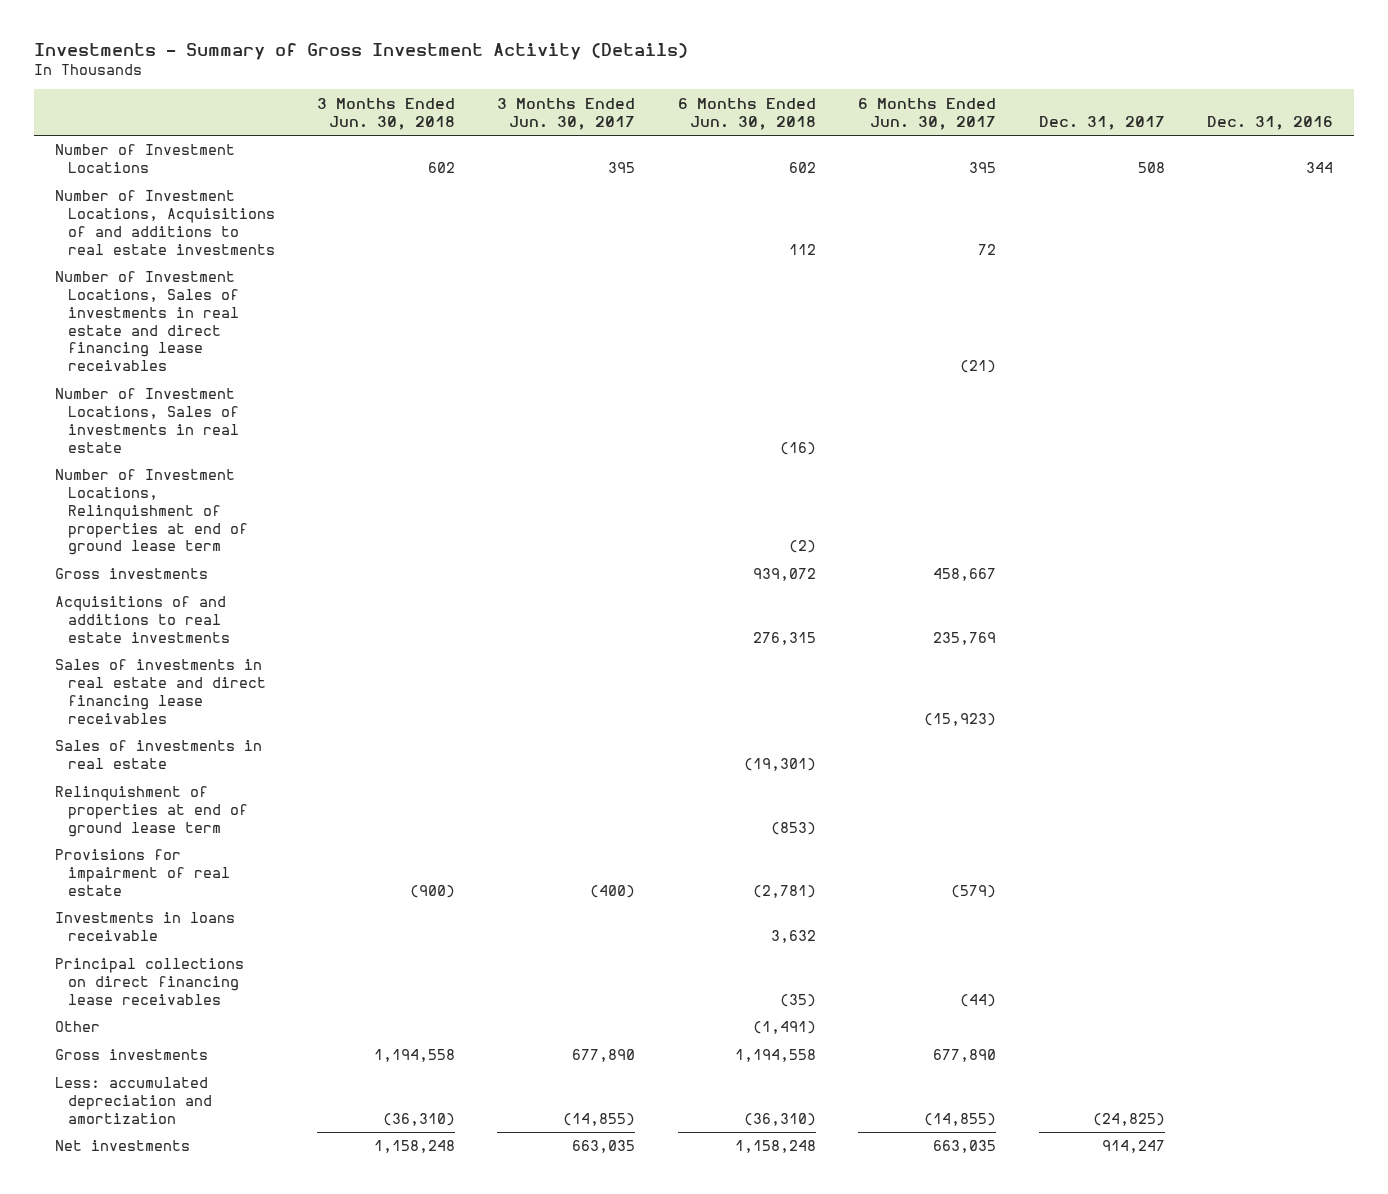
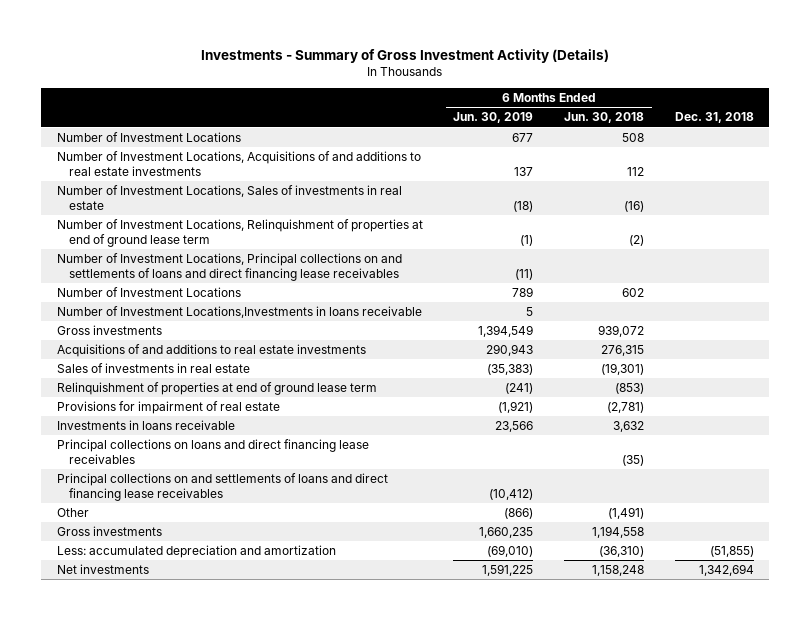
[317,97,456,130] 3 Months Ended Jun. 30, 2018 -> none
[497,97,636,130] 3 Months Ended Jun. 30, 2017 -> none
[858,97,997,130] 6 Months Ended Jun. 30, 2017 -> none
[1038,115,1165,130] Dec. 31, 2017 -> none
[1207,115,1334,130] Dec. 31, 2016 -> none
none -> [453,112,534,124] Jun. 30, 2019
none -> [674,112,754,124] Dec. 31, 2018
none -> [56,132,241,143] Number of Investment Locations
[54,271,239,372] Number of Investment Locations, Sales of investments in real estate and direct financing lease receivables -> none
none -> [56,253,402,281] Number of Investment Locations, Principal collections on and settlements of loans and direct financing lease receivables
[54,144,235,174] Number of Investment Locations -> [56,287,241,298] Number of Investment Locations
none -> [56,306,422,319] Number of Investment Locations,Investments in loans receivable
[54,659,266,724] Sales of investments in real estate and direct financing lease receivables -> none
[54,958,244,1005] Principal collections on direct financing lease receivables -> [56,439,369,464] Principal collections on loans and direct financing lease receivables
none -> [56,473,388,501] Principal collections on and settlements of loans and direct financing lease receivables

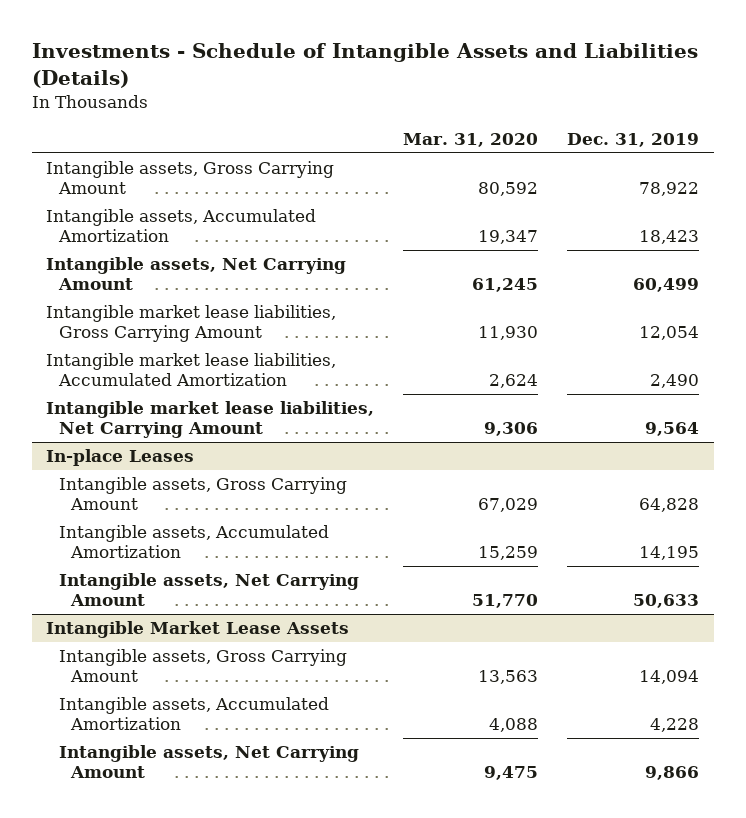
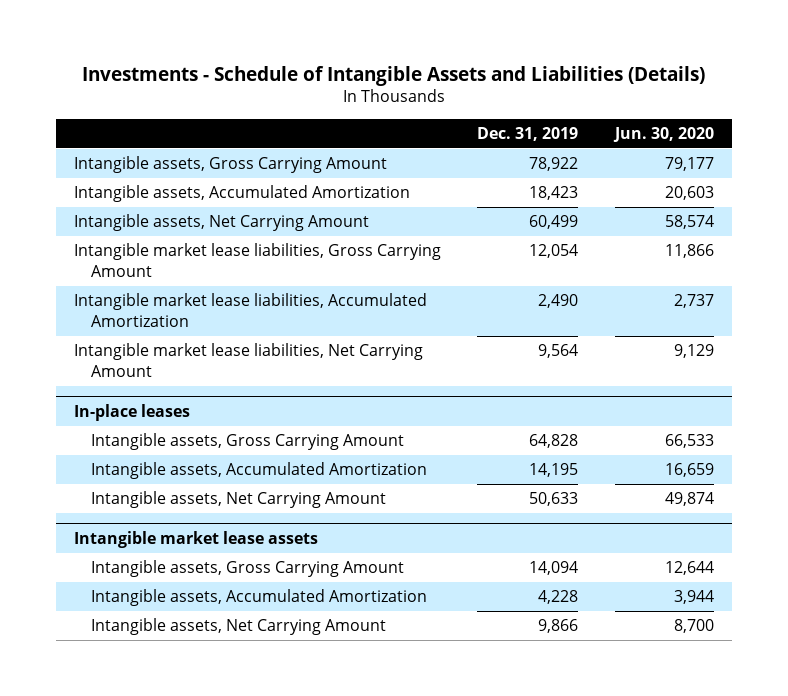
[403,133,539,148] Mar. 31, 2020 -> none
none -> [612,126,714,142] Jun. 30, 2020
[46,449,195,467] In-place Leases -> [73,403,190,421] In-place leases
[46,621,350,639] Intangible Market Lease Assets -> [73,530,318,548] Intangible market lease assets

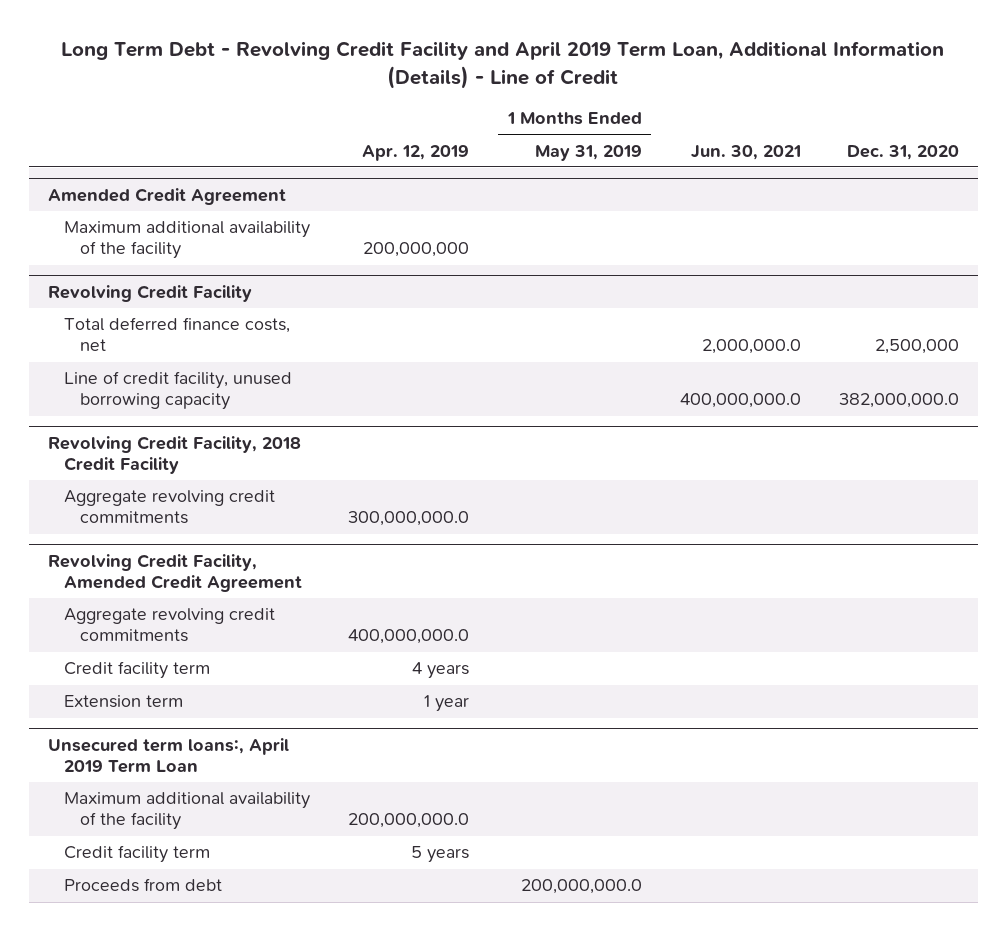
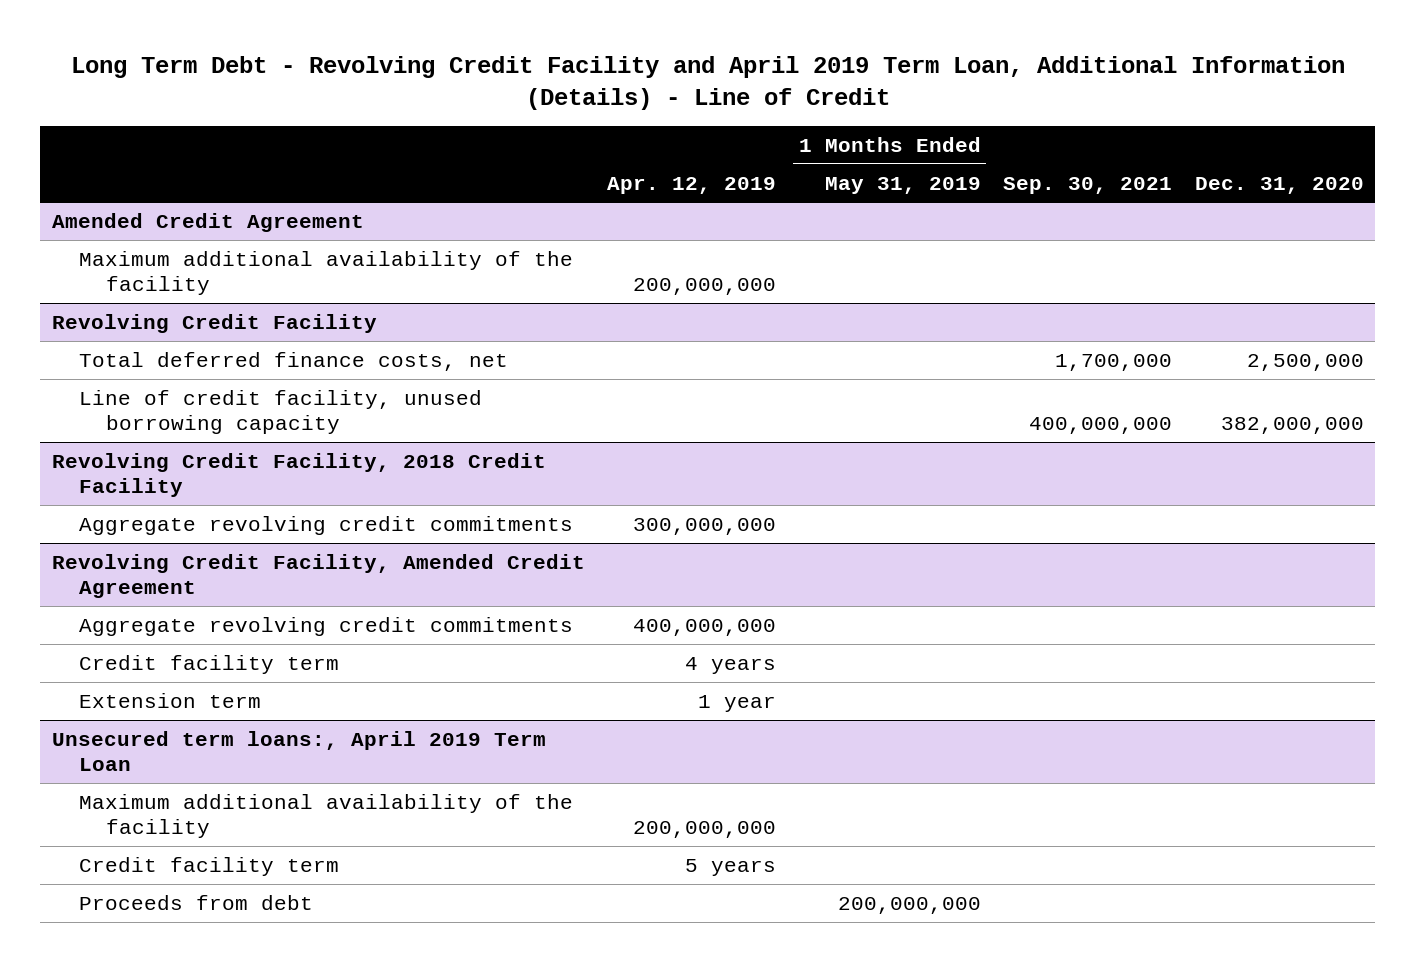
[690,144,801,160] Jun. 30, 2021 -> none
none -> [1003,176,1173,194] Sep. 30, 2021
[839,393,960,409] 382,000,000.0 -> [1221,416,1365,434] 382,000,000
[348,511,470,527] 300,000,000.0 -> [633,517,777,535] 300,000,000
[348,629,470,645] 400,000,000.0 -> [633,618,777,636] 400,000,000
[348,813,470,829] 200,000,000.0 -> [633,820,777,838] 200,000,000
[520,879,642,895] 200,000,000.0 -> [837,896,981,914] 200,000,000

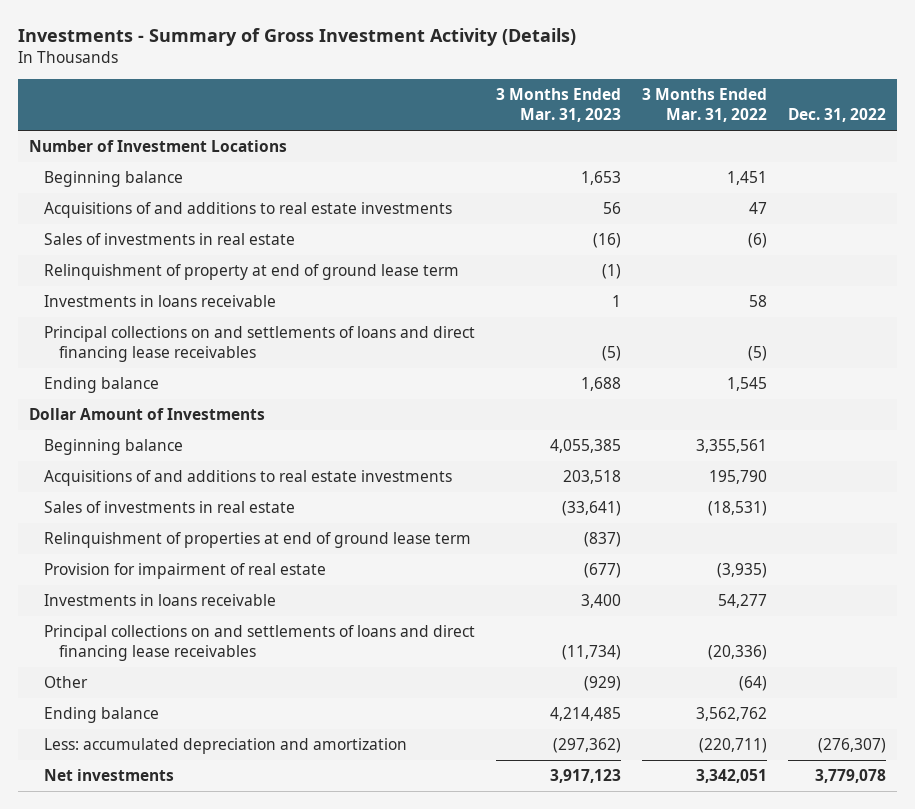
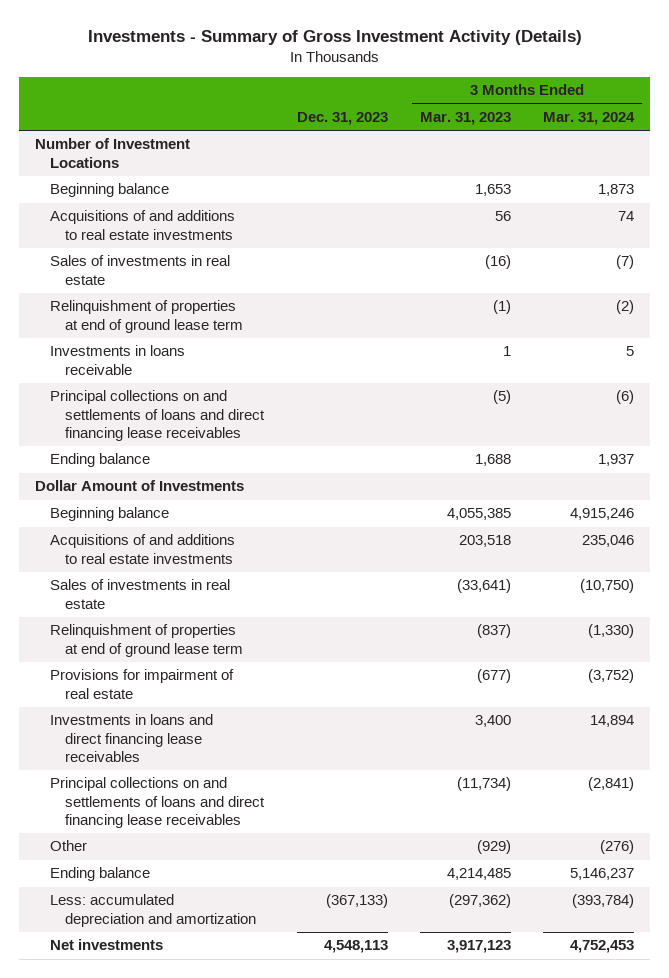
[642,88,768,123] 3 Months Ended Mar. 31, 2022 -> none
[788,108,887,123] Dec. 31, 2022 -> none
none -> [296,112,388,126] Dec. 31, 2023
none -> [543,112,636,126] Mar. 31, 2024
[43,264,459,281] Relinquishment of property at end of ground lease term -> [50,300,244,333] Relinquishment of properties at end of ground lease term
[43,563,326,580] Provision for impairment of real estate -> [50,669,235,699] Provisions for impairment of real estate
[43,594,276,607] Investments in loans receivable -> [50,714,214,763] Investments in loans and direct financing lease receivables

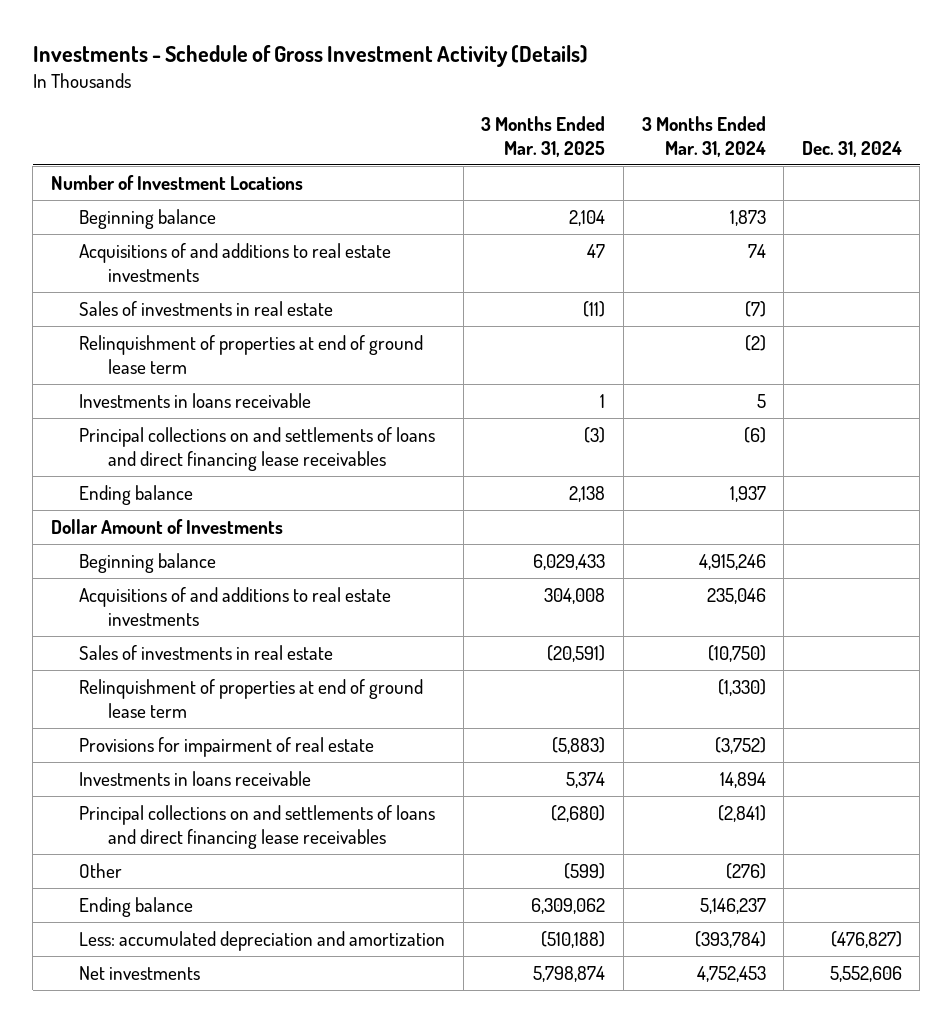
[87,29,582,45] Investments - Summary of Gross Investment Activity (Details) -> [32,45,588,68] Investments - Schedule of Gross Investment Activity (Details)
[296,112,388,126] Dec. 31, 2023 -> none
[419,112,511,126] Mar. 31, 2023 -> none
none -> [481,116,606,157] 3 Months Ended Mar. 31, 2025
none -> [801,140,902,157] Dec. 31, 2024
[50,714,214,763] Investments in loans and direct financing lease receivables -> [79,770,312,786] Investments in loans receivable

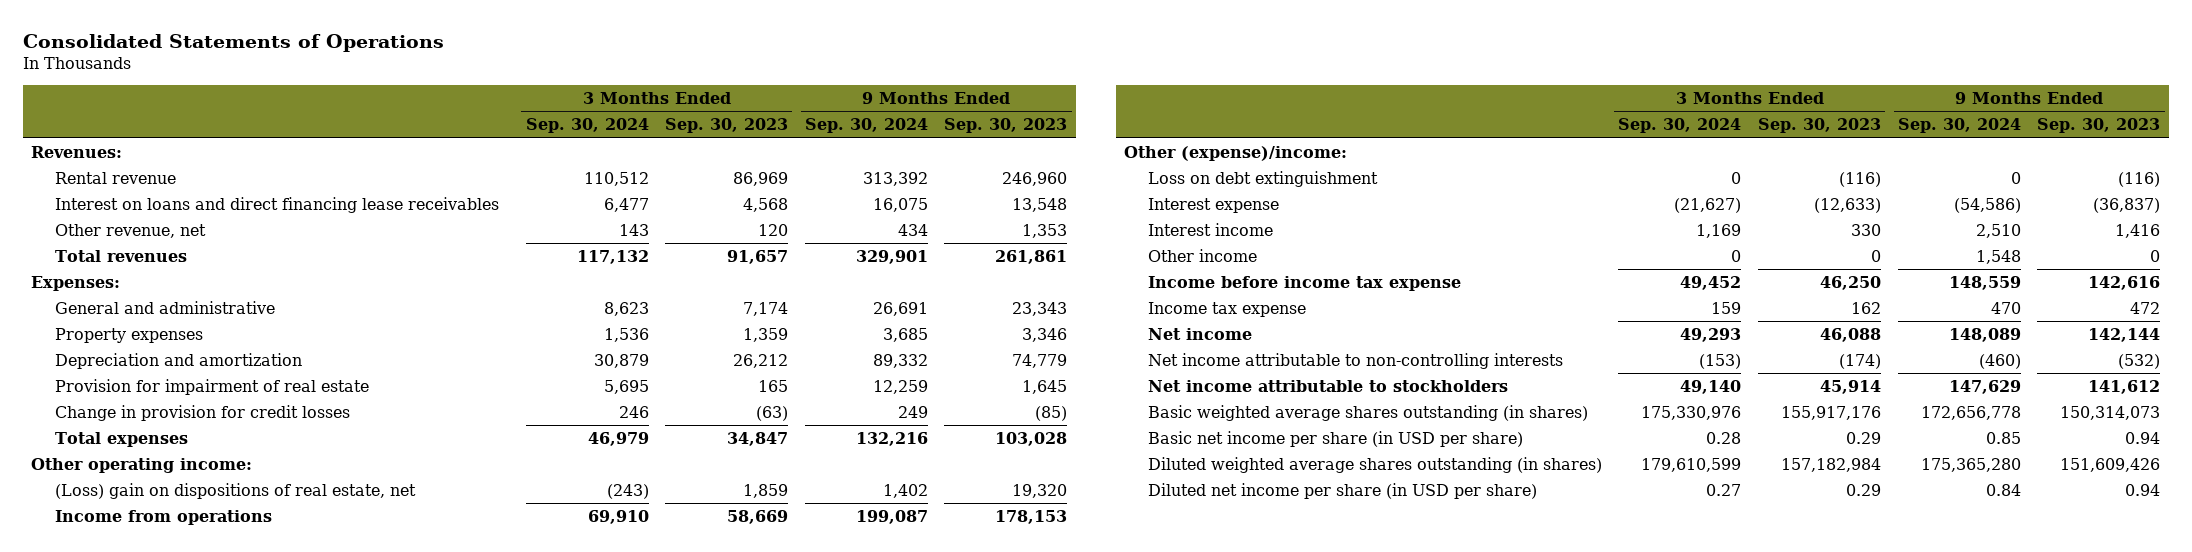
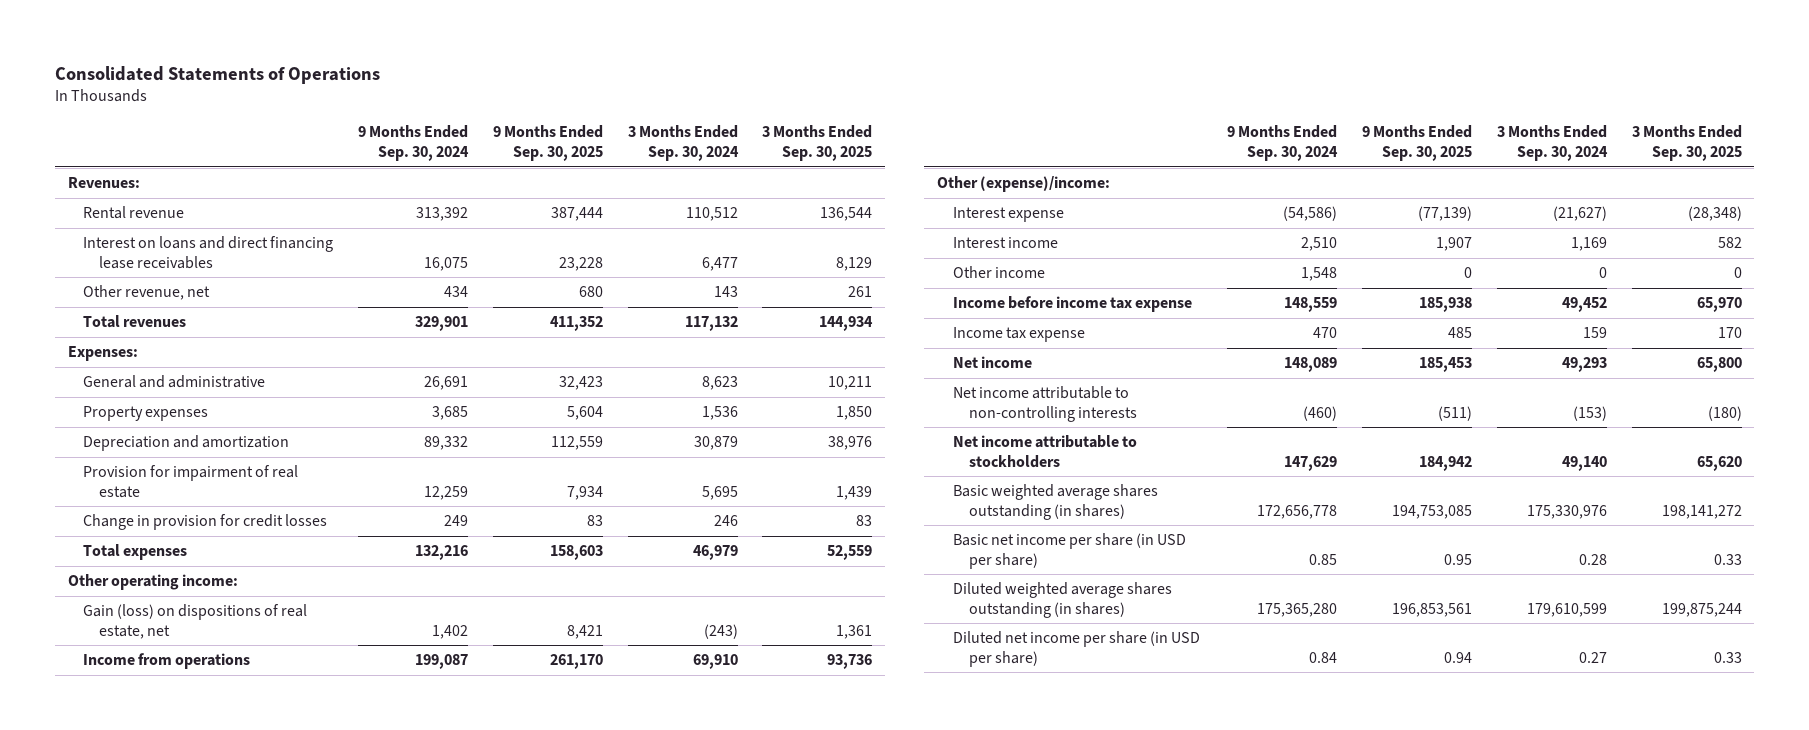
[665,118,789,134] Sep. 30, 2023 -> none
[944,118,1068,134] Sep. 30, 2023 -> none
none -> [492,125,603,162] 9 Months Ended Sep. 30, 2025
none -> [762,125,873,162] 3 Months Ended Sep. 30, 2025
[54,482,416,499] (Loss) gain on dispositions of real estate, net -> [83,604,308,639] Gain (loss) on dispositions of real estate, net
[1147,170,1378,187] Loss on debt extinguishment -> none

